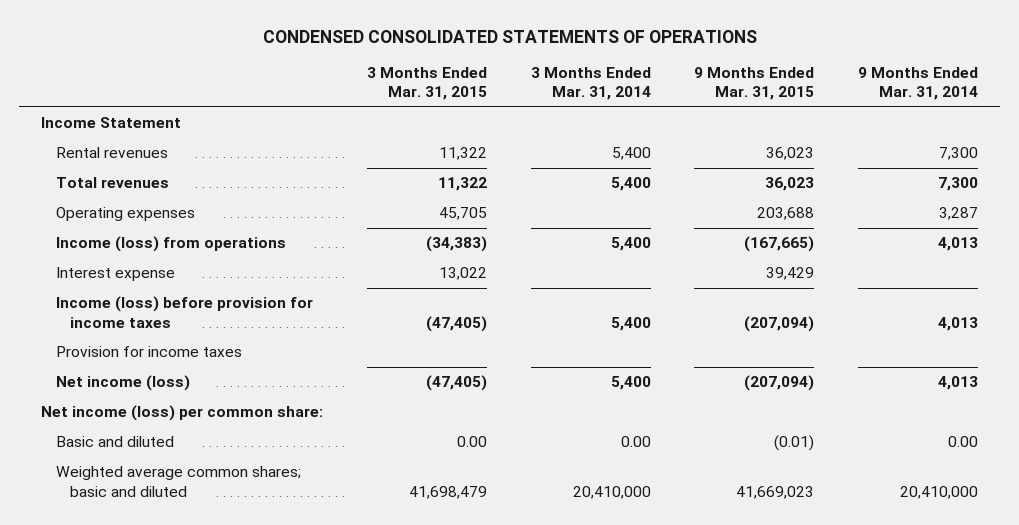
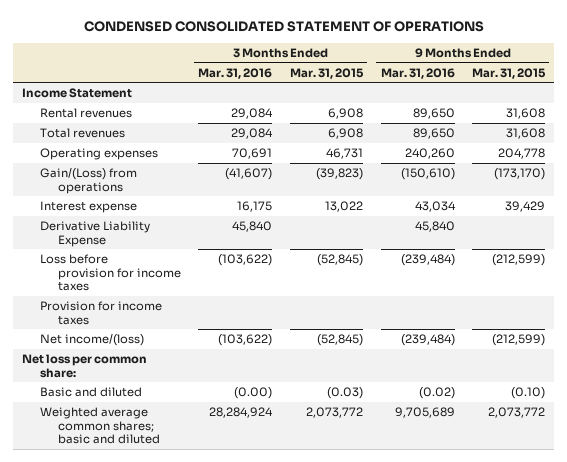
[262,29,757,43] CONDENSED CONSOLIDATED STATEMENTS OF OPERATIONS -> [83,21,484,33] CONDENSED CONSOLIDATED STATEMENT OF OPERATIONS
[530,67,651,101] 3 Months Ended Mar. 31, 2014 -> none
[858,67,979,101] 9 Months Ended Mar. 31, 2014 -> none
none -> [198,67,273,79] Mar. 31, 2016
none -> [380,67,455,79] Mar. 31, 2016
[438,147,487,161] 11,322 -> [328,108,364,120] 6,908
[766,147,815,161] 36,023 -> [506,108,546,120] 31,608
[437,177,487,192] 11,322 -> [328,128,364,140] 6,908
[765,177,815,192] 36,023 -> [506,128,546,140] 31,608
[438,207,487,221] 45,705 -> [326,148,364,160] 46,731
[757,207,815,221] 203,688 -> [498,148,546,160] 204,778
[55,236,286,253] Income (loss) from operations -> [40,168,138,194] Gain/(Loss) from operations
[425,236,487,253] (34,383) -> [316,168,364,181] (39,823)
[744,236,815,253] (167,665) -> [494,168,546,181] (173,170)
none -> [40,221,151,247] Derivative Liability Expense
[55,296,313,328] Income (loss) before provision for income taxes -> [40,254,181,292] Loss before provision for income taxes
[425,315,487,332] (47,405) -> [317,254,364,267] (52,845)
[744,315,815,332] (207,094) -> [492,254,546,267] (212,599)
[55,375,190,392] Net income (loss) -> [40,334,145,347] Net income/(loss)
[425,375,487,392] (47,405) -> [317,334,364,347] (52,845)
[744,375,815,392] (207,094) -> [492,334,546,347] (212,599)
[40,405,323,422] Net income (loss) per common share: -> [22,354,148,378] Net loss per common share:
[456,436,487,448] 0.00 -> [327,387,364,400] (0.03)
[774,435,815,452] (0.01) -> [511,387,546,400] (0.10)
[408,485,487,499] 41,698,479 -> [306,407,364,419] 2,073,772
[736,485,815,499] 41,669,023 -> [488,407,546,419] 2,073,772

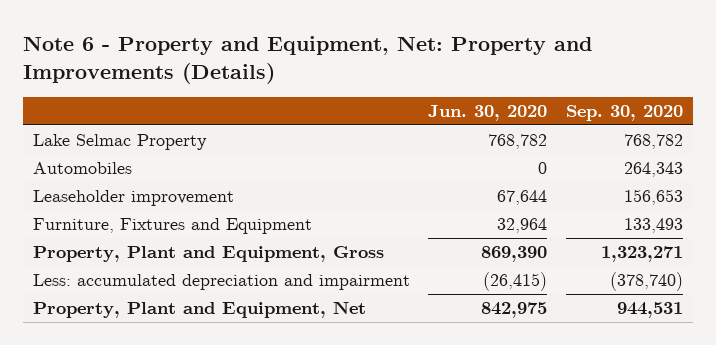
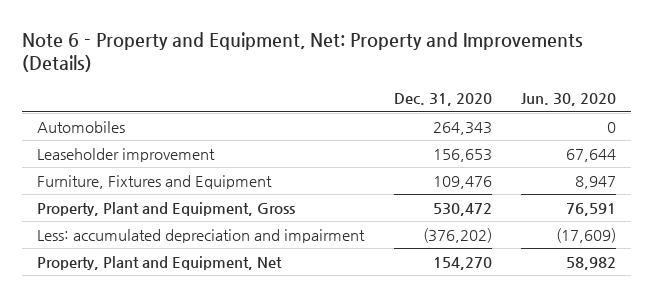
[566,105,684,122] Sep. 30, 2020 -> none
none -> [393,93,492,107] Dec. 31, 2020
[32,134,207,151] Lake Selmac Property -> none
[497,218,548,234] 32,964 -> [575,175,617,189] 8,947
[481,246,548,263] 869,390 -> [566,202,617,216] 76,591
[483,272,548,292] (26,415) -> [556,227,617,243] (17,609)
[481,302,548,319] 842,975 -> [566,256,617,270] 58,982

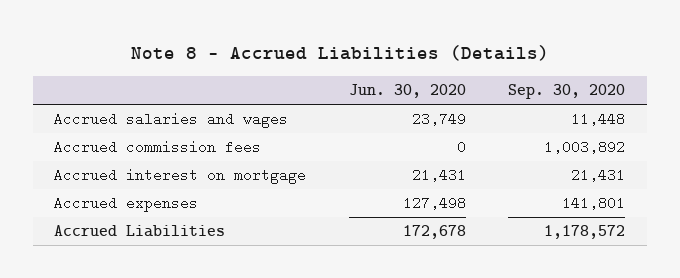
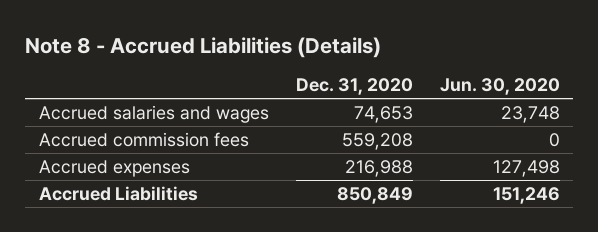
[508,84,626,100] Sep. 30, 2020 -> none
none -> [295,78,413,96] Dec. 31, 2020
[411,112,466,127] 23,749 -> [500,105,560,123] 23,748
[54,168,307,185] Accrued interest on mortgage -> none
[402,225,466,240] 172,678 -> [492,186,560,204] 151,246

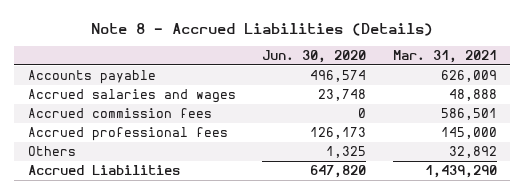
[295,78,413,96] Dec. 31, 2020 -> none
none -> [392,50,497,64] Mar. 31, 2021
none -> [27,70,156,85] Accounts payable
[38,159,190,177] Accrued expenses -> none
none -> [27,127,228,142] Accrued professional fees
none -> [27,146,76,157] Others
[492,186,560,204] 151,246 -> [310,165,367,179] 647,820

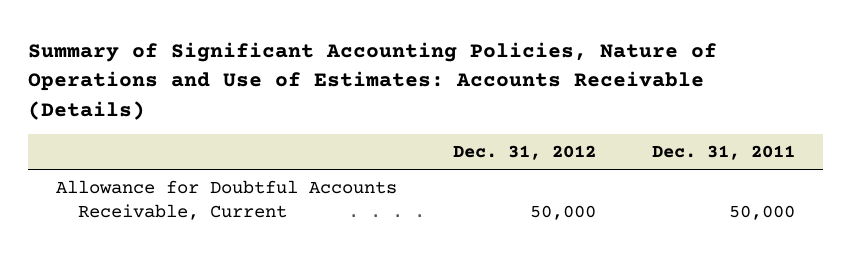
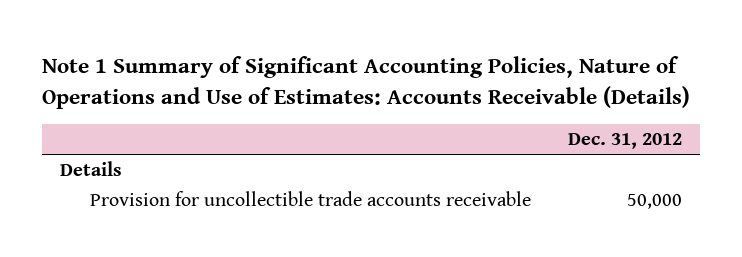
[27,41,717,120] Summary of Significant Accounting Policies, Nature of Operations and Use of Estimates: Accounts Receivable (Details) -> [42,56,691,110] Note 1 Summary of Significant Accounting Policies, Nature of Operations and Use of Estimates: Accounts Receivable (Details)
[651,145,795,161] Dec. 31, 2011 -> none
none -> [60,161,123,177] Details
[55,179,397,220] Allowance for Doubtful Accounts Receivable, Current -> [90,191,532,207] Provision for uncollectible trade accounts receivable

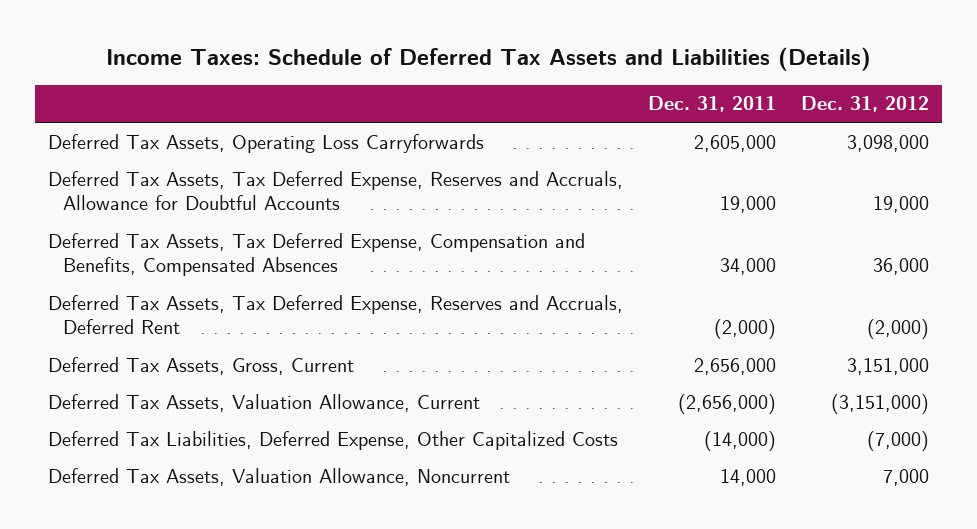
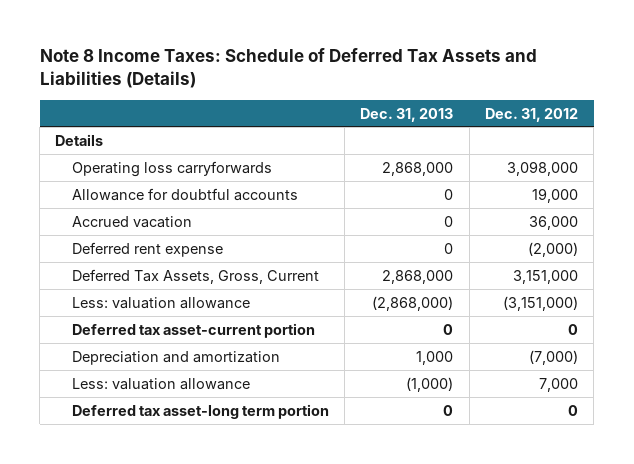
[105,47,871,72] Income Taxes: Schedule of Deferred Tax Assets and Liabilities (Details) -> [39,48,537,89] Note 8 Income Taxes: Schedule of Deferred Tax Assets and Liabilities (Details)
[648,96,777,113] Dec. 31, 2011 -> none
none -> [360,107,454,122] Dec. 31, 2013
none -> [55,133,104,146] Details
[47,133,484,153] Deferred Tax Assets, Operating Loss Carryforwards -> [71,160,272,177] Operating loss carryforwards
[47,170,623,211] Deferred Tax Assets, Tax Deferred Expense, Reserves and Accruals, Allowance for Doubtful Accounts -> [71,187,298,201] Allowance for doubtful accounts
[47,232,585,277] Deferred Tax Assets, Tax Deferred Expense, Compensation and Benefits, Compensated Absences -> [71,215,192,228] Accrued vacation
[47,294,623,335] Deferred Tax Assets, Tax Deferred Expense, Reserves and Accruals, Deferred Rent -> [71,241,223,257] Deferred rent expense
[47,430,618,450] Deferred Tax Liabilities, Deferred Expense, Other Capitalized Costs -> none
[47,393,480,412] Deferred Tax Assets, Valuation Allowance, Current -> [71,296,250,309] Less: valuation allowance
none -> [71,322,315,338] Deferred tax asset-current portion
none -> [71,350,280,365] Depreciation and amortization
[47,467,510,486] Deferred Tax Assets, Valuation Allowance, Noncurrent -> [71,377,250,390] Less: valuation allowance
none -> [71,403,329,419] Deferred tax asset-long term portion

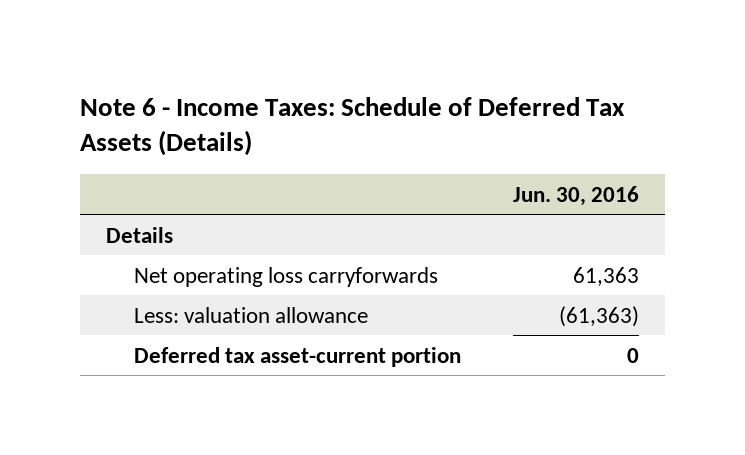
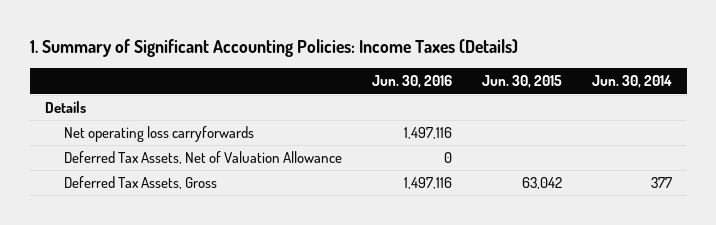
[79,96,625,157] Note 6 - Income Taxes: Schedule of Deferred Tax Assets (Details) -> [29,39,518,58] 1. Summary of Significant Accounting Policies: Income Taxes (Details)
none -> [481,75,562,89] Jun. 30, 2015
none -> [591,75,672,89] Jun. 30, 2014
[134,306,369,323] Less: valuation allowance -> none
[573,266,640,286] 61,363 -> [403,127,452,140] 1,497,116
[134,346,462,367] Deferred tax asset-current portion -> [63,151,342,165] Deferred Tax Assets, Net of Valuation Allowance
none -> [63,176,217,190] Deferred Tax Assets, Gross

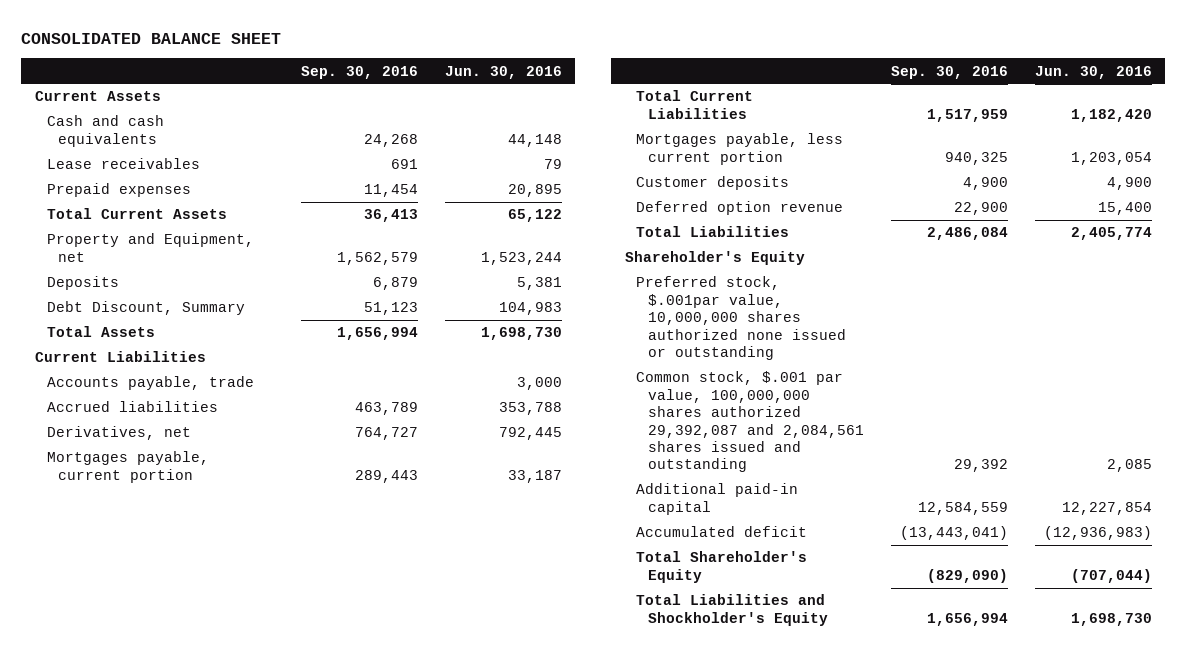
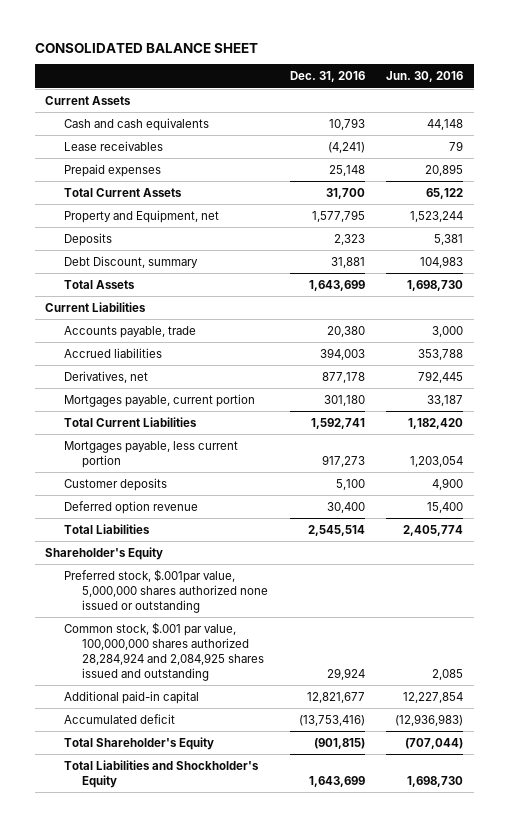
[300,65,418,79] Sep. 30, 2016 -> none
none -> [289,71,365,83] Dec. 31, 2016
[46,301,245,316] Debt Discount, Summary -> [63,255,198,268] Debt Discount, summary
[636,276,847,360] Preferred stock, $.001par value, 10,000,000 shares authorized none issued or outstanding -> [63,568,269,613] Preferred stock, $.001par value, 5,000,000 shares authorized none issued or outstanding
[636,371,865,473] Common stock, $.001 par value, 100,000,000 shares authorized 29,392,087 and 2,084,561 shares issued and outstanding -> [63,621,265,681] Common stock, $.001 par value, 100,000,000 shares authorized 28,284,924 and 2,084,925 shares issued and outstanding

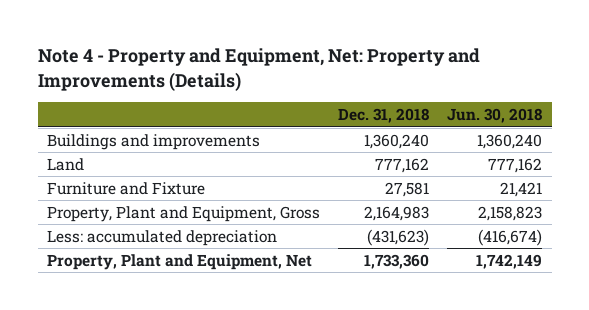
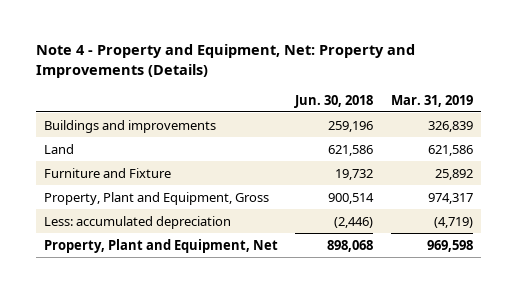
[338,108,430,124] Dec. 31, 2018 -> none
none -> [390,94,473,107] Mar. 31, 2019
[477,133,543,149] 1,360,240 -> [328,120,374,132] 259,196
[488,157,543,173] 777,162 -> [328,144,374,156] 621,586
[500,181,543,197] 21,421 -> [335,168,374,180] 19,732
[478,205,543,221] 2,158,823 -> [328,192,375,204] 900,514
[478,228,543,246] (416,674) -> [334,216,374,228] (2,446)
[476,253,543,269] 1,742,149 -> [327,239,374,252] 898,068

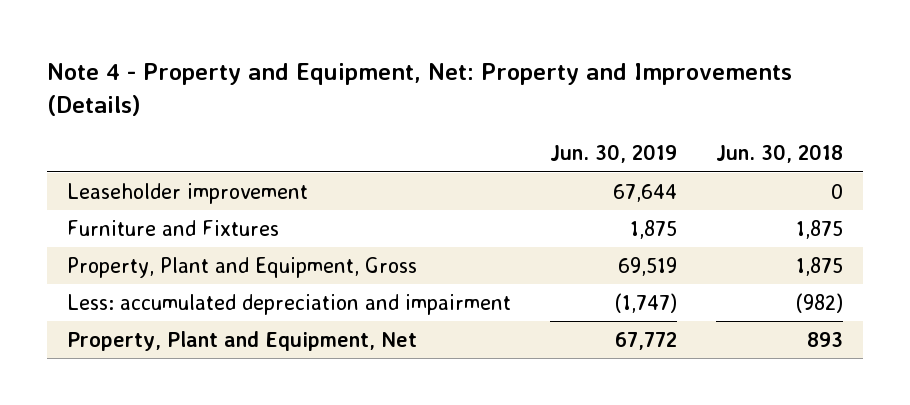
[390,94,473,107] Mar. 31, 2019 -> none
none -> [549,144,677,164] Jun. 30, 2019
[44,119,217,133] Buildings and improvements -> none
[44,143,75,154] Land -> none
none -> [66,182,308,204] Leaseholder improvement
[44,167,172,178] Furniture and Fixture -> [66,219,279,236] Furniture and Fixtures
[335,168,374,180] 19,732 -> [795,219,843,239] 1,875
[328,192,375,204] 900,514 -> [795,256,843,276] 1,875
[44,215,232,229] Less: accumulated depreciation -> [66,293,511,315] Less: accumulated depreciation and impairment
[334,216,374,228] (2,446) -> [795,292,843,313] (982)
[327,239,374,252] 898,068 -> [806,331,843,347] 893

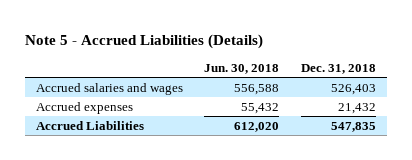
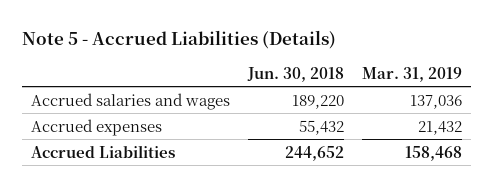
[301,64,377,75] Dec. 31, 2018 -> none
none -> [362,66,463,82] Mar. 31, 2019
[234,83,280,95] 556,588 -> [292,94,345,109] 189,220
[234,121,280,132] 612,020 -> [285,145,345,161] 244,652

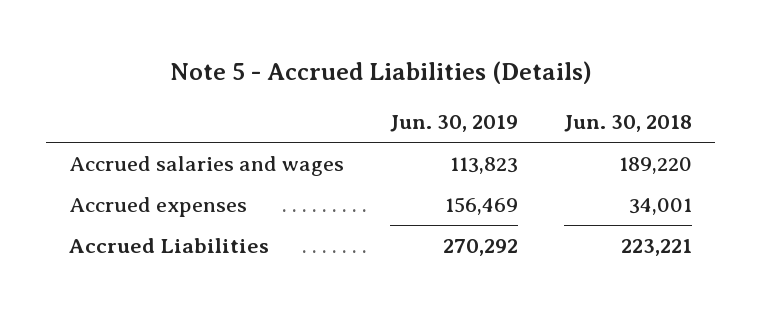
[362,66,463,82] Mar. 31, 2019 -> none
none -> [390,115,519,133] Jun. 30, 2019
[299,119,345,135] 55,432 -> [628,198,692,216] 34,001
[285,145,345,161] 244,652 -> [620,239,692,257] 223,221

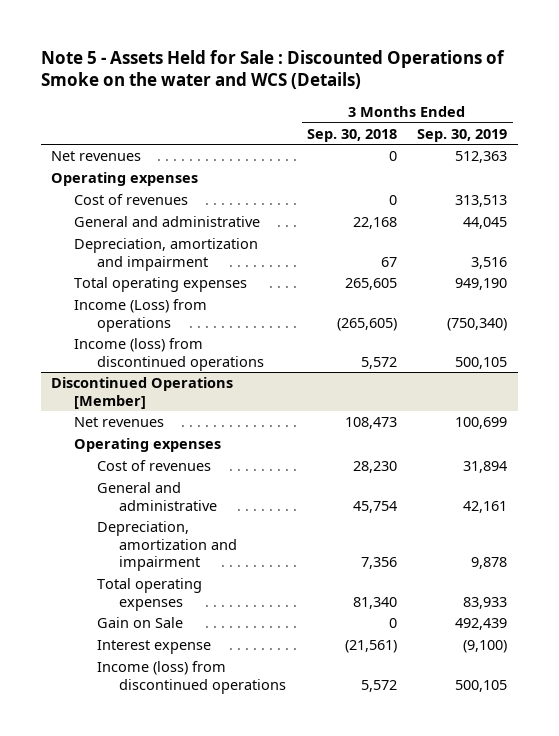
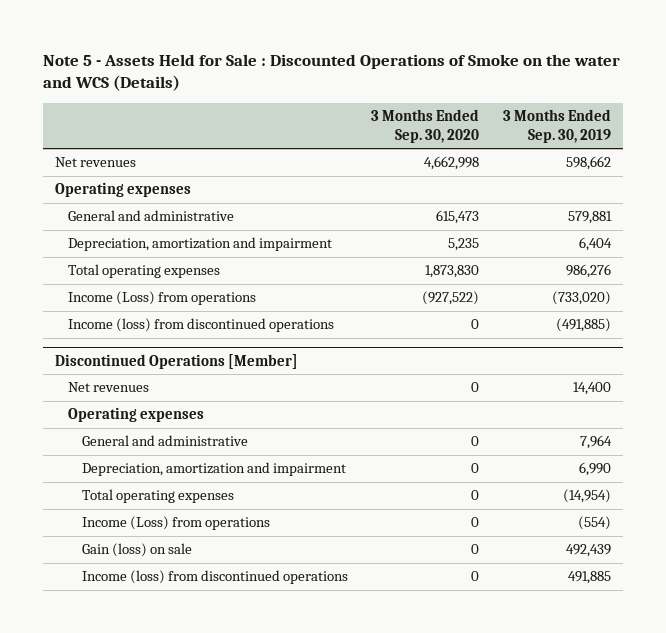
[306,128,397,142] Sep. 30, 2018 -> none
none -> [371,109,480,143] 3 Months Ended Sep. 30, 2020
[455,151,508,164] 512,363 -> [565,156,611,171] 598,662
[73,194,188,206] Cost of revenues -> none
[463,217,508,230] 44,045 -> [567,211,612,225] 579,881
[471,256,508,269] 3,516 -> [578,237,612,252] 6,404
[455,278,508,291] 949,190 -> [565,264,611,279] 986,276
[447,317,508,331] (750,340) -> [551,291,611,306] (733,020)
[455,356,508,369] 500,105 -> [555,318,611,333] (491,885)
[455,417,508,430] 100,699 -> [572,382,611,396] 14,400
[96,460,211,472] Cost of revenues -> none
[96,640,211,655] Interest expense -> none
[463,500,508,513] 42,161 -> [579,435,612,450] 7,964
[471,557,508,570] 9,878 -> [578,462,611,477] 6,990
[463,596,508,609] 83,933 -> [562,489,611,504] (14,954)
none -> [81,516,270,531] Income (Loss) from operations
[96,617,183,629] Gain on Sale -> [81,543,192,558] Gain (loss) on sale
[455,679,508,692] 500,105 -> [567,571,611,585] 491,885

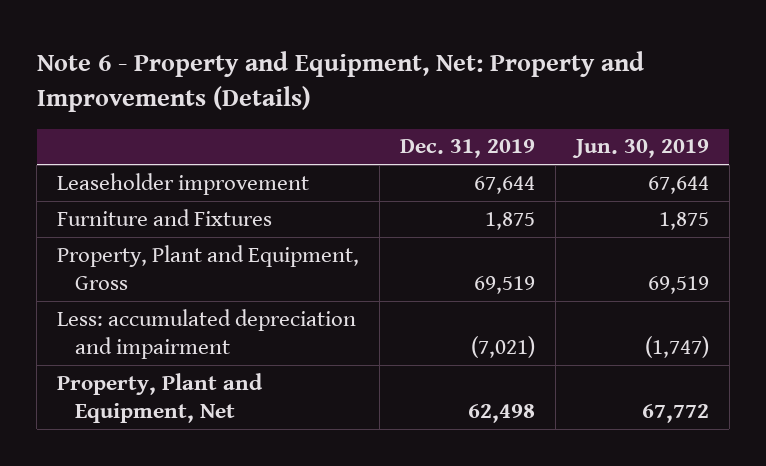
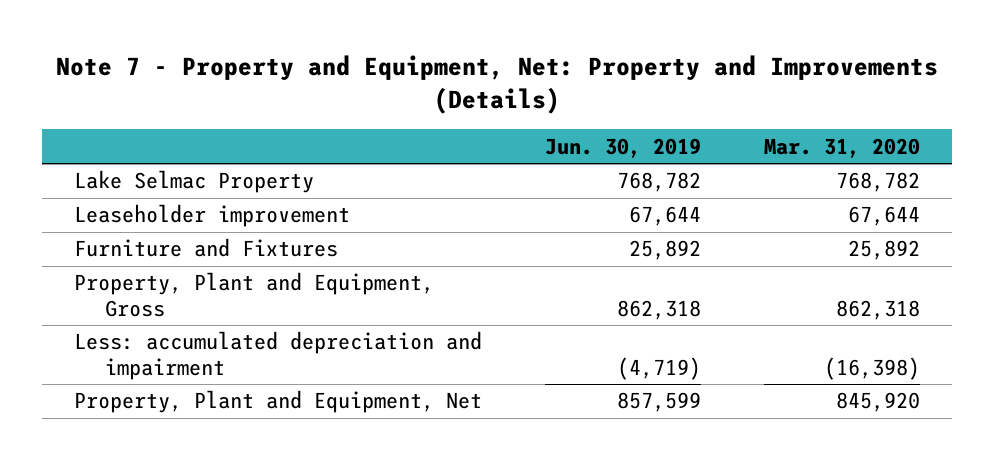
[36,51,644,113] Note 6 - Property and Equipment, Net: Property and Improvements (Details) -> [55,55,938,115] Note 7 - Property and Equipment, Net: Property and Improvements (Details)
[399,139,535,159] Dec. 31, 2019 -> none
none -> [764,137,921,158] Mar. 31, 2020
none -> [73,170,314,194] Lake Selmac Property
[658,211,709,230] 1,875 -> [628,240,701,261] 25,892
[647,276,709,295] 69,519 -> [616,299,701,320] 862,318
[644,336,709,359] (1,747) -> [616,356,701,380] (4,719)
[641,404,709,424] 67,772 -> [616,392,701,413] 857,599

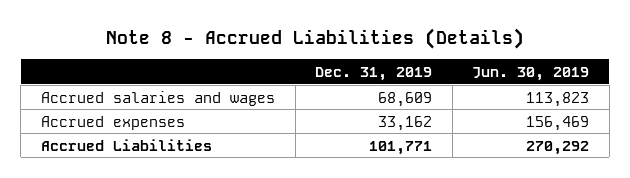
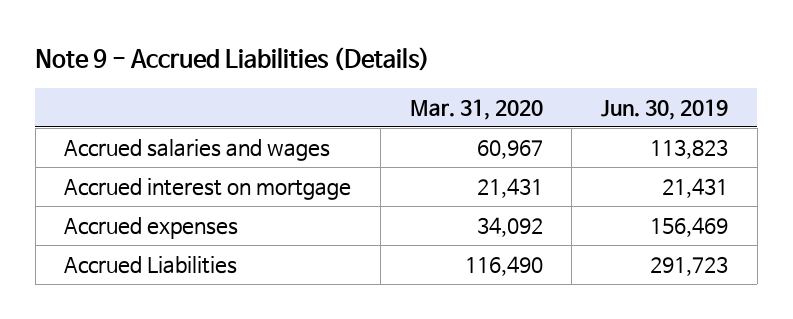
[106,28,525,50] Note 8 - Accrued Liabilities (Details) -> [35,47,431,72] Note 9 - Accrued Liabilities (Details)
[315,66,433,81] Dec. 31, 2019 -> none
none -> [409,98,543,120] Mar. 31, 2020
none -> [64,177,352,200] Accrued interest on mortgage
[526,140,590,155] 270,292 -> [650,255,729,276] 291,723

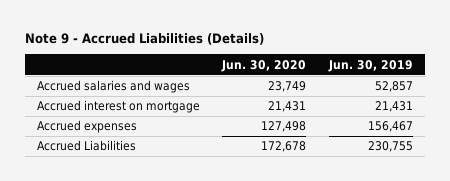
[409,98,543,120] Mar. 31, 2020 -> none
none -> [221,59,307,72] Jun. 30, 2020
[650,138,729,159] 113,823 -> [375,81,414,93] 52,857
[650,216,729,237] 156,469 -> [368,121,414,133] 156,467
[650,255,729,276] 291,723 -> [368,141,414,153] 230,755

